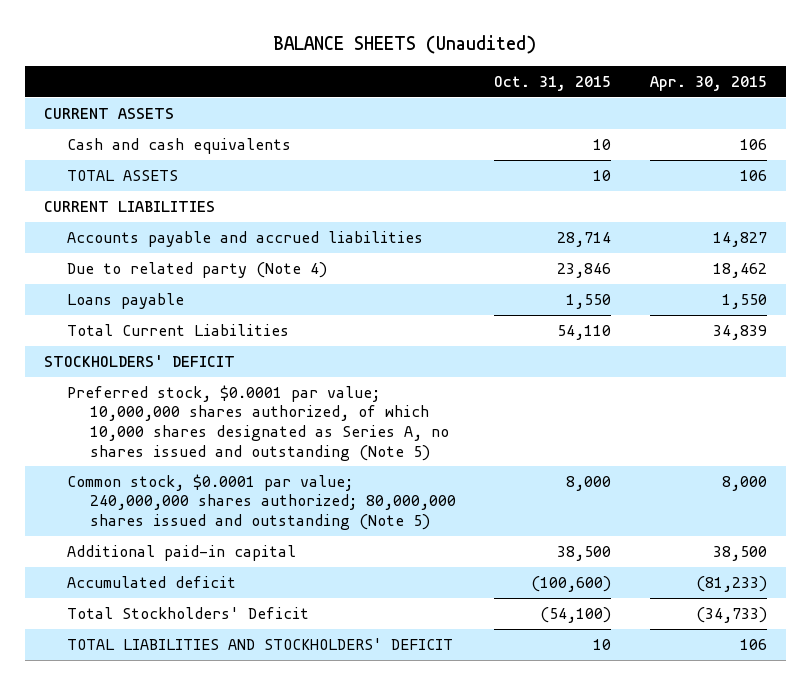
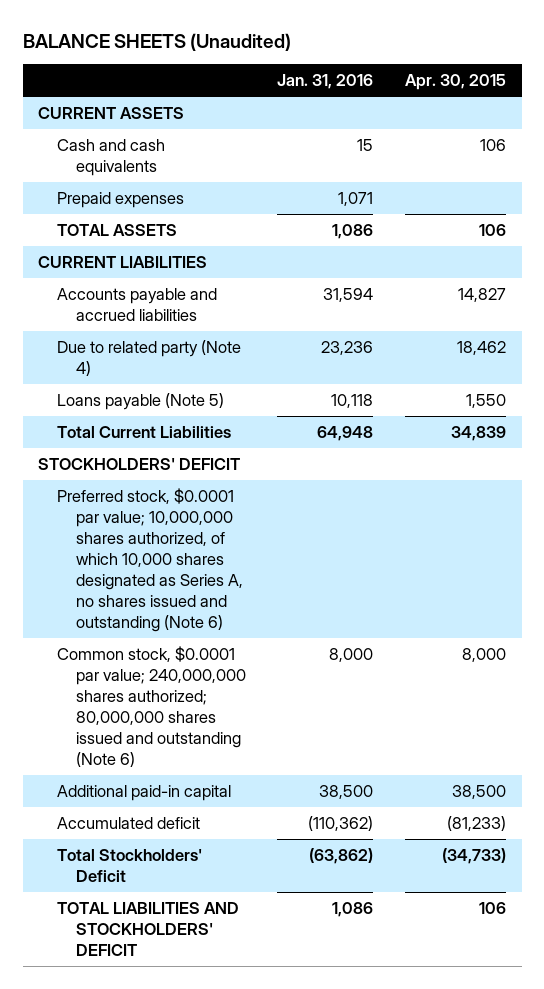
[494,75,612,91] Oct. 31, 2015 -> none
none -> [277,74,374,90] Jan. 31, 2016
none -> [57,191,185,208] Prepaid expenses
[67,292,185,309] Loans payable -> [57,392,225,410] Loans payable (Note 5)
[67,384,450,461] Preferred stock, $0.0001 par value; 10,000,000 shares authorized, of which 10,000 shares designated as Series A, no shares issued and outstanding (Note 5) -> [57,487,244,633] Preferred stock, $0.0001 par value; 10,000,000 shares authorized, of which 10,000 shares designated as Series A, no shares issued and outstanding (Note 6)
[67,473,457,530] Common stock, $0.0001 par value; 240,000,000 shares authorized; 80,000,000 shares issued and outstanding (Note 5) -> [57,645,247,768] Common stock, $0.0001 par value; 240,000,000 shares authorized; 80,000,000 shares issued and outstanding (Note 6)

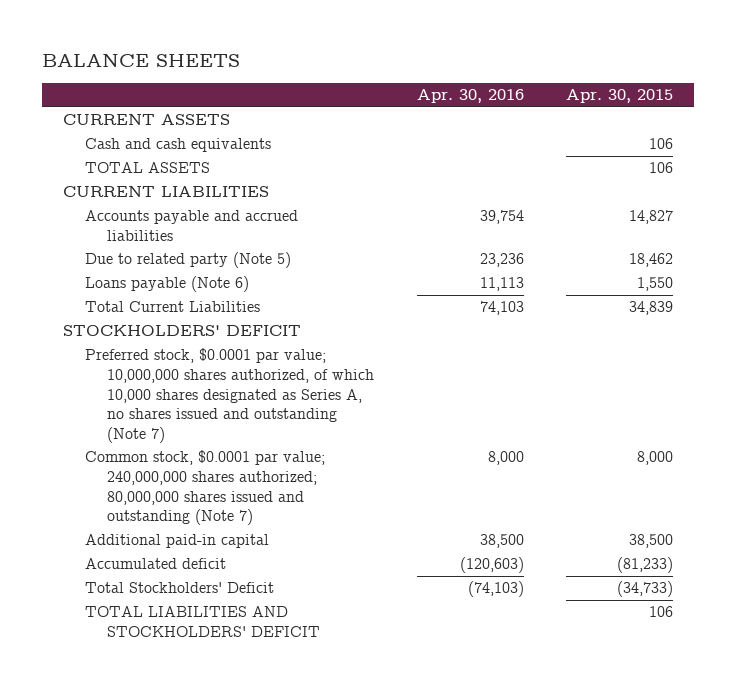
[22,33,291,52] BALANCE SHEETS (Unaudited) -> [42,53,241,67] BALANCE SHEETS
[277,74,374,90] Jan. 31, 2016 -> none
none -> [416,89,524,104] Apr. 30, 2016
[57,191,185,208] Prepaid expenses -> none
[57,339,242,377] Due to related party (Note 4) -> [85,252,292,269] Due to related party (Note 5)
[57,392,225,410] Loans payable (Note 5) -> [85,276,250,293] Loans payable (Note 6)
[57,487,244,633] Preferred stock, $0.0001 par value; 10,000,000 shares authorized, of which 10,000 shares designated as Series A, no shares issued and outstanding (Note 6) -> [85,348,375,443] Preferred stock, $0.0001 par value; 10,000,000 shares authorized, of which 10,000 shares designated as Series A, no shares issued and outstanding (Note 7)
[57,645,247,768] Common stock, $0.0001 par value; 240,000,000 shares authorized; 80,000,000 shares issued and outstanding (Note 6) -> [85,450,326,526] Common stock, $0.0001 par value; 240,000,000 shares authorized; 80,000,000 shares issued and outstanding (Note 7)

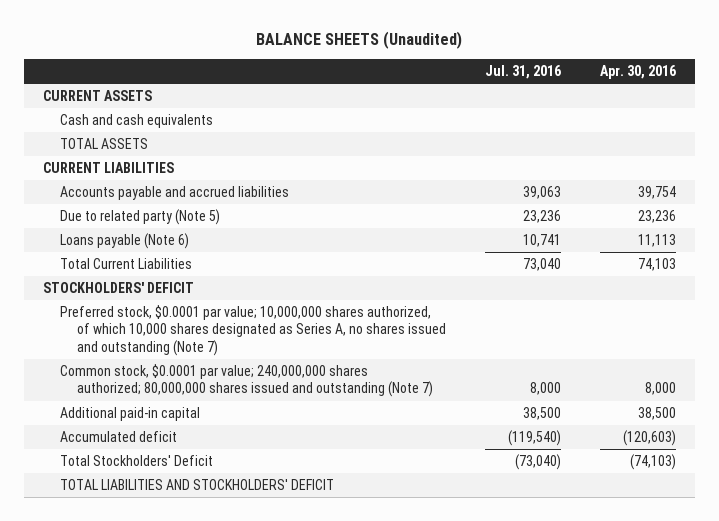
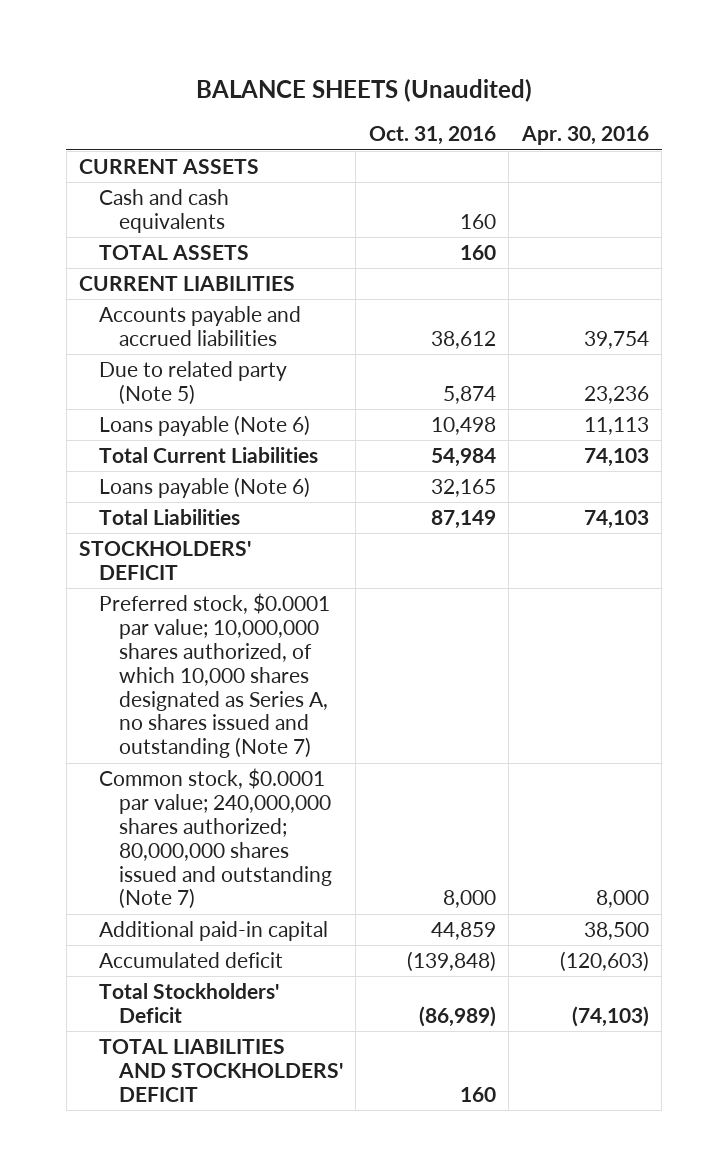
[484,64,561,79] Jul. 31, 2016 -> none
none -> [368,126,496,146] Oct. 31, 2016
none -> [98,477,310,499] Loans payable (Note 6)
none -> [98,509,240,526] Total Liabilities

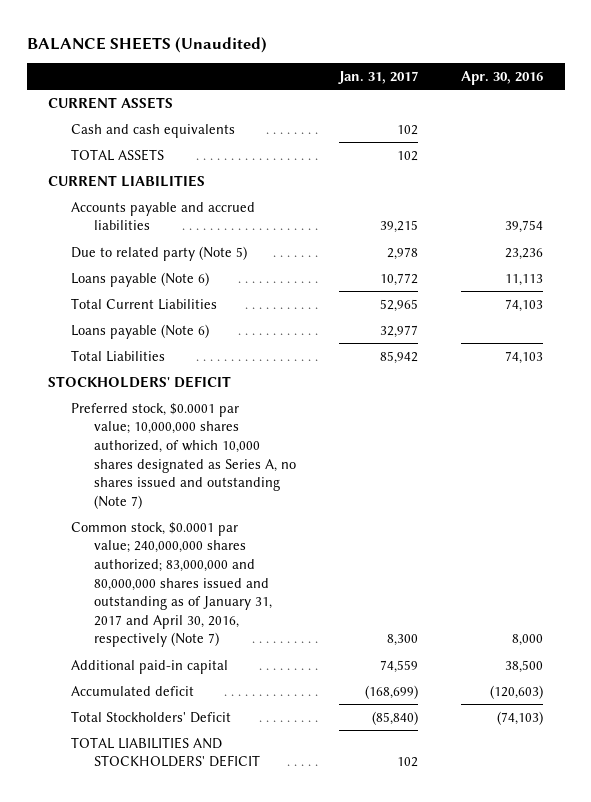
[368,126,496,146] Oct. 31, 2016 -> none
none -> [338,70,419,84] Jan. 31, 2017
[98,768,332,910] Common stock, $0.0001 par value; 240,000,000 shares authorized; 80,000,000 shares issued and outstanding (Note 7) -> [71,521,273,648] Common stock, $0.0001 par value; 240,000,000 shares authorized; 83,000,000 and 80,000,000 shares issued and outstanding as of January 31, 2017 and April 30, 2016, respectively (Note 7)

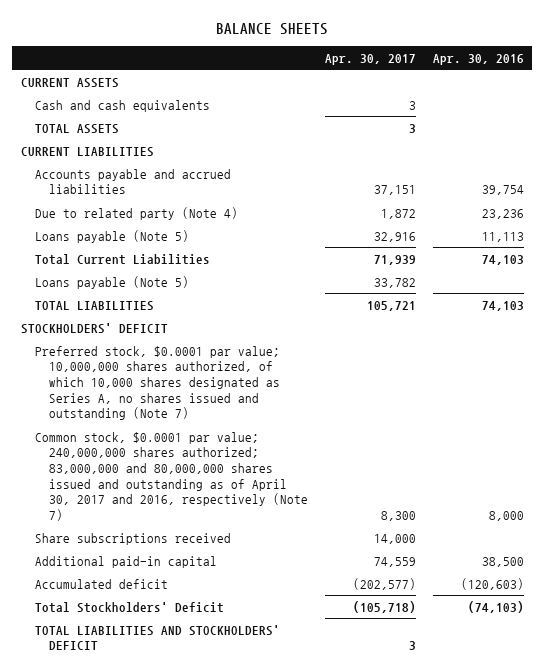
[26,36,267,53] BALANCE SHEETS (Unaudited) -> [216,22,329,35] BALANCE SHEETS
[338,70,419,84] Jan. 31, 2017 -> none
none -> [325,53,417,65] Apr. 30, 2017
[71,245,248,261] Due to related party (Note 5) -> [34,206,238,220] Due to related party (Note 4)
[71,271,210,287] Loans payable (Note 6) -> [34,229,189,243] Loans payable (Note 5)
[71,323,210,339] Loans payable (Note 6) -> [34,275,189,289] Loans payable (Note 5)
[71,349,166,362] Total Liabilities -> [34,300,154,311] TOTAL LIABILITIES
[71,521,273,648] Common stock, $0.0001 par value; 240,000,000 shares authorized; 83,000,000 and 80,000,000 shares issued and outstanding as of January 31, 2017 and April 30, 2016, respectively (Note 7) -> [34,431,309,521] Common stock, $0.0001 par value; 240,000,000 shares authorized; 83,000,000 and 80,000,000 shares issued and outstanding as of April 30, 2017 and 2016, respectively (Note 7)
none -> [34,532,231,545] Share subscriptions received

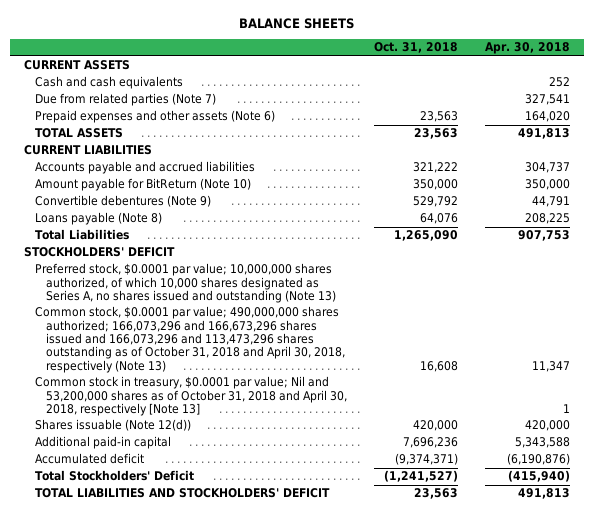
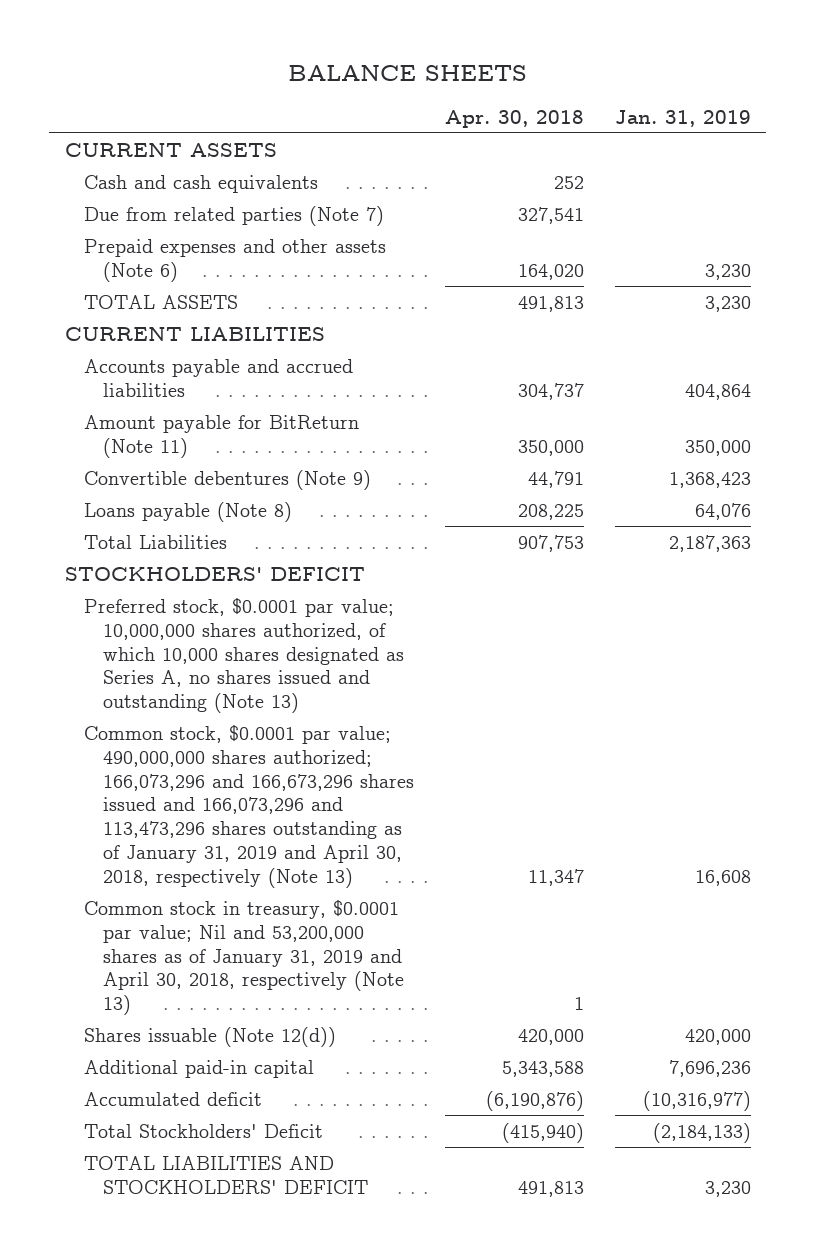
[374,42,459,54] Oct. 31, 2018 -> none
none -> [614,109,751,127] Jan. 31, 2019
[34,178,251,192] Amount payable for BitReturn (Note 10) -> [83,414,359,458] Amount payable for BitReturn (Note 11)
[34,306,345,373] Common stock, $0.0001 par value; 490,000,000 shares authorized; 166,073,296 and 166,673,296 shares issued and 166,073,296 and 113,473,296 shares outstanding as of October 31, 2018 and April 30, 2018, respectively (Note 13) -> [83,724,414,888] Common stock, $0.0001 par value; 490,000,000 shares authorized; 166,073,296 and 166,673,296 shares issued and 166,073,296 and 113,473,296 shares outstanding as of January 31, 2019 and April 30, 2018, respectively (Note 13)
[34,376,347,417] Common stock in treasury, $0.0001 par value; Nil and 53,200,000 shares as of October 31, 2018 and April 30, 2018, respectively [Note 13] -> [83,899,404,1016] Common stock in treasury, $0.0001 par value; Nil and 53,200,000 shares as of January 31, 2019 and April 30, 2018, respectively (Note 13)

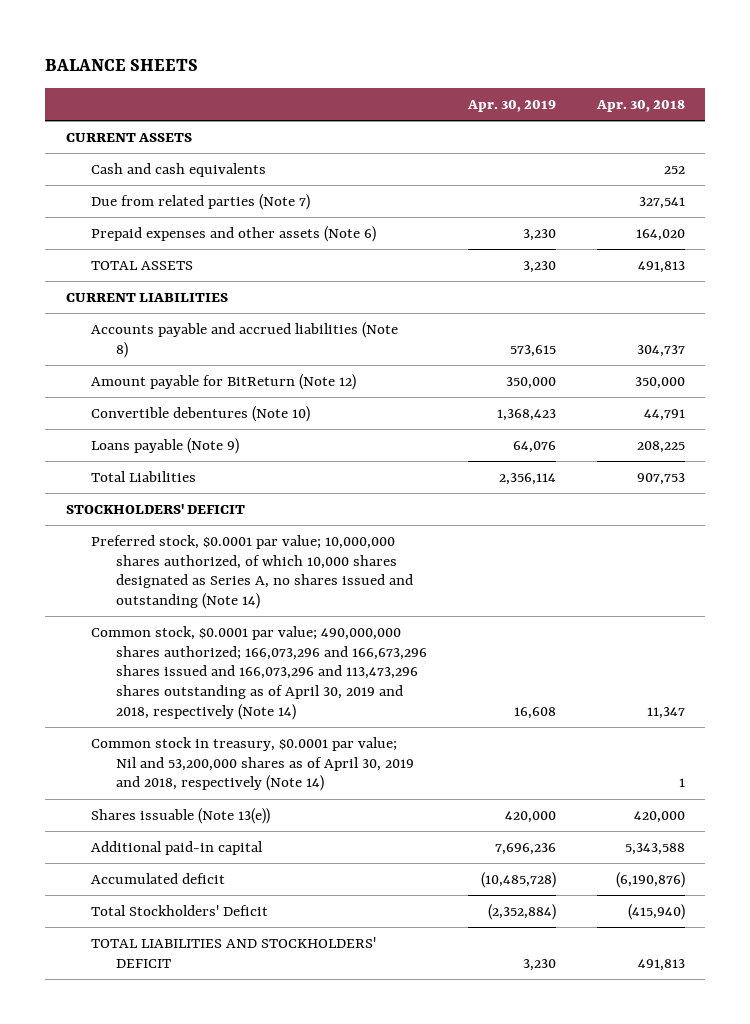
[614,109,751,127] Jan. 31, 2019 -> none
none -> [466,100,556,113] Apr. 30, 2019
[83,358,353,397] Accounts payable and accrued liabilities -> [90,321,398,358] Accounts payable and accrued liabilities (Note 8)
[83,414,359,458] Amount payable for BitReturn (Note 11) -> [90,373,356,390] Amount payable for BitReturn (Note 12)
[83,469,371,490] Convertible debentures (Note 9) -> [90,405,310,422] Convertible debentures (Note 10)
[83,501,292,522] Loans payable (Note 8) -> [90,437,239,454] Loans payable (Note 9)
[83,1026,336,1047] Shares issuable (Note 12(d)) -> none
[83,597,404,714] Preferred stock, $0.0001 par value; 10,000,000 shares authorized, of which 10,000 shares designated as Series A, no shares issued and outstanding (Note 13) -> [90,534,413,610] Preferred stock, $0.0001 par value; 10,000,000 shares authorized, of which 10,000 shares designated as Series A, no shares issued and outstanding (Note 14)
[83,724,414,888] Common stock, $0.0001 par value; 490,000,000 shares authorized; 166,073,296 and 166,673,296 shares issued and 166,073,296 and 113,473,296 shares outstanding as of January 31, 2019 and April 30, 2018, respectively (Note 13) -> [90,625,427,720] Common stock, $0.0001 par value; 490,000,000 shares authorized; 166,073,296 and 166,673,296 shares issued and 166,073,296 and 113,473,296 shares outstanding as of April 30, 2019 and 2018, respectively (Note 14)
[83,899,404,1016] Common stock in treasury, $0.0001 par value; Nil and 53,200,000 shares as of January 31, 2019 and April 30, 2018, respectively (Note 13) -> [90,736,414,792] Common stock in treasury, $0.0001 par value; Nil and 53,200,000 shares as of April 30, 2019 and 2018, respectively (Note 14)
none -> [90,807,270,824] Shares issuable (Note 13(e))

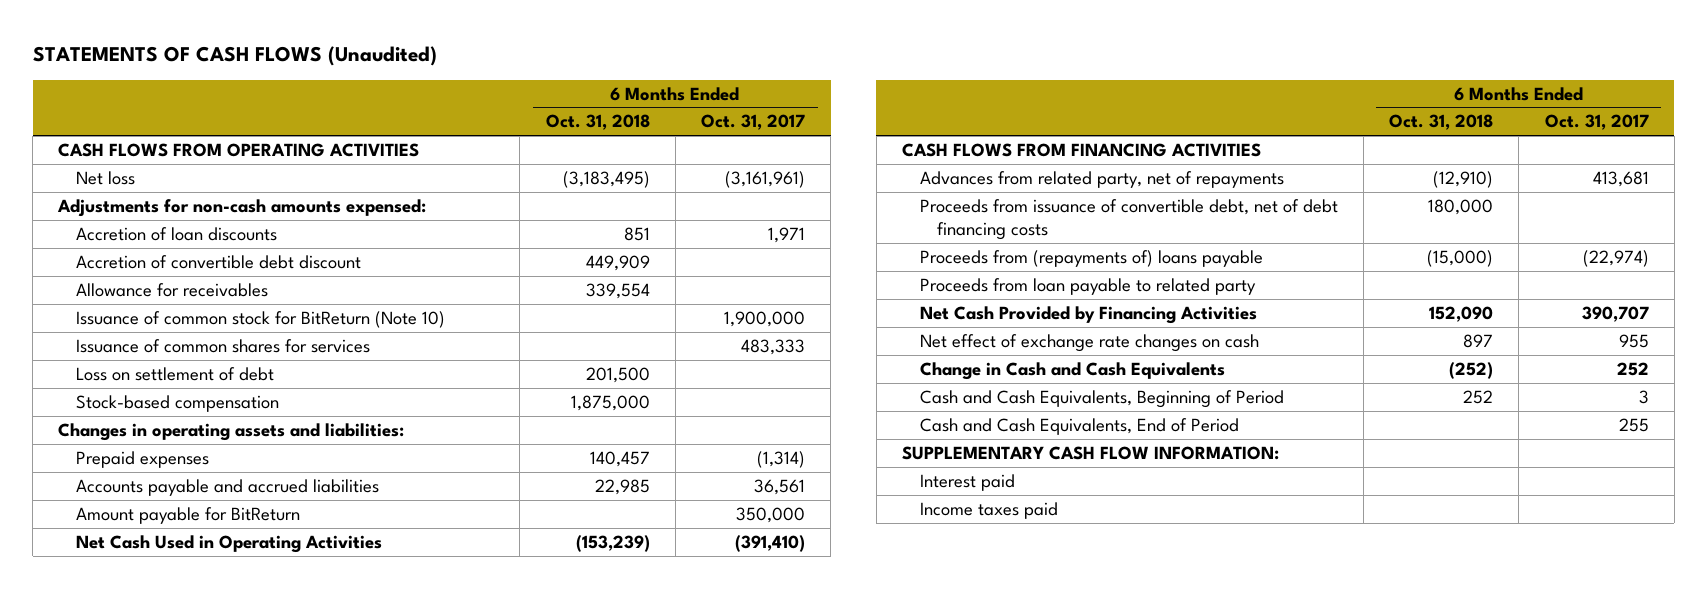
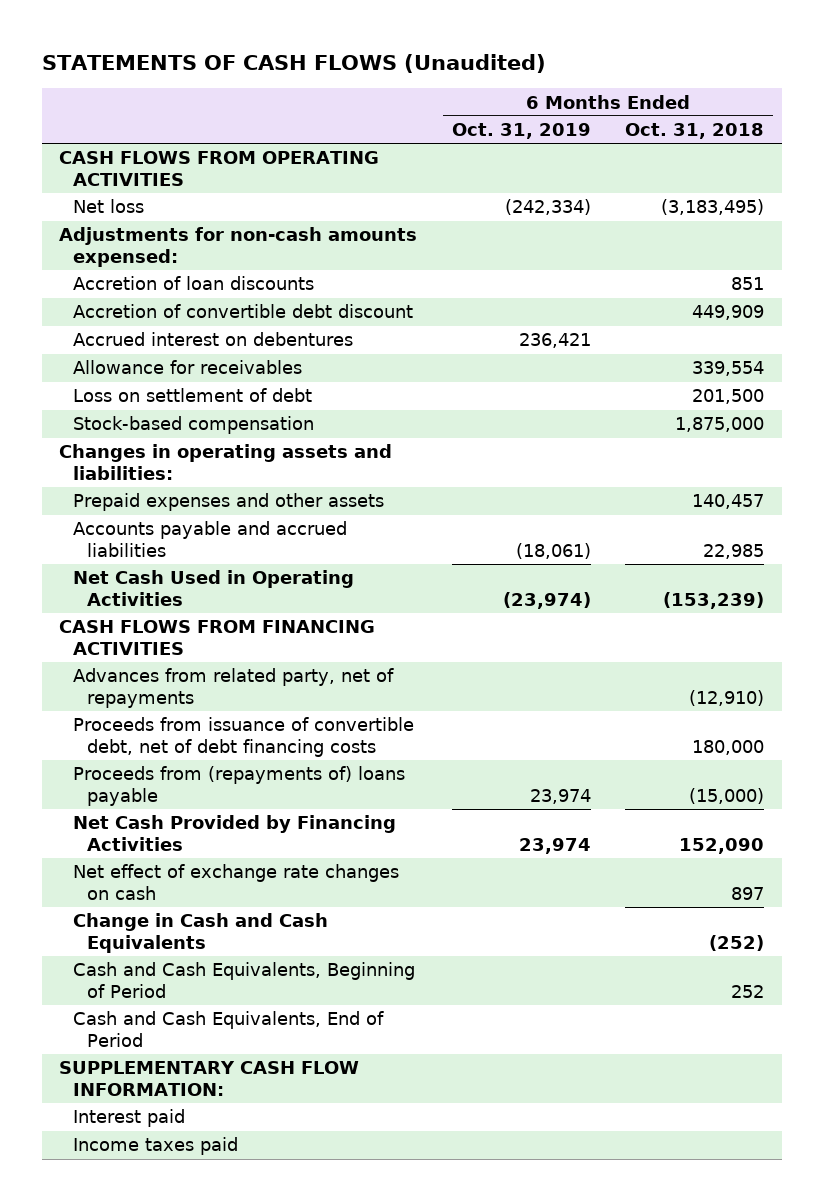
[700,114,805,131] Oct. 31, 2017 -> none
none -> [451,123,591,140] Oct. 31, 2019
none -> [72,332,353,347] Accrued interest on debentures
[76,311,446,329] Issuance of common stock for BitReturn (Note 10) -> none
[76,339,371,354] Issuance of common shares for services -> none
[76,451,210,469] Prepaid expenses -> [72,493,384,512] Prepaid expenses and other assets
[76,507,301,525] Amount payable for BitReturn -> none
[919,278,1256,296] Proceeds from loan payable to related party -> none

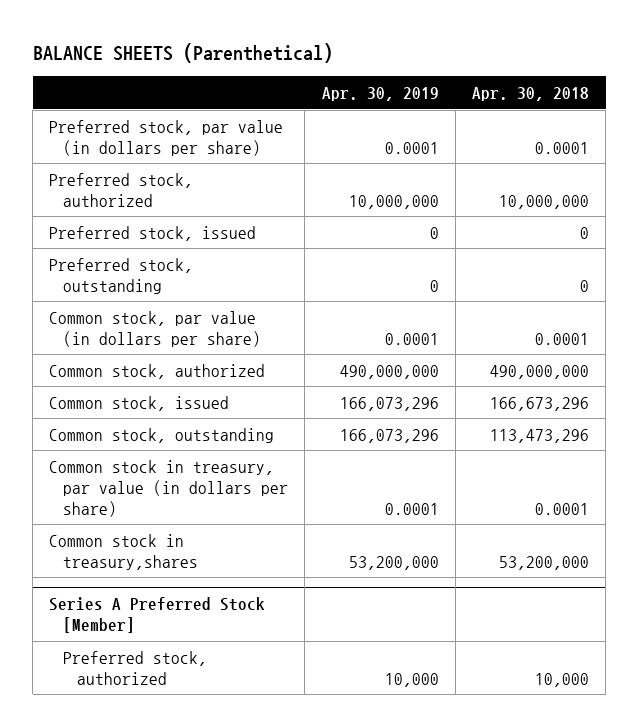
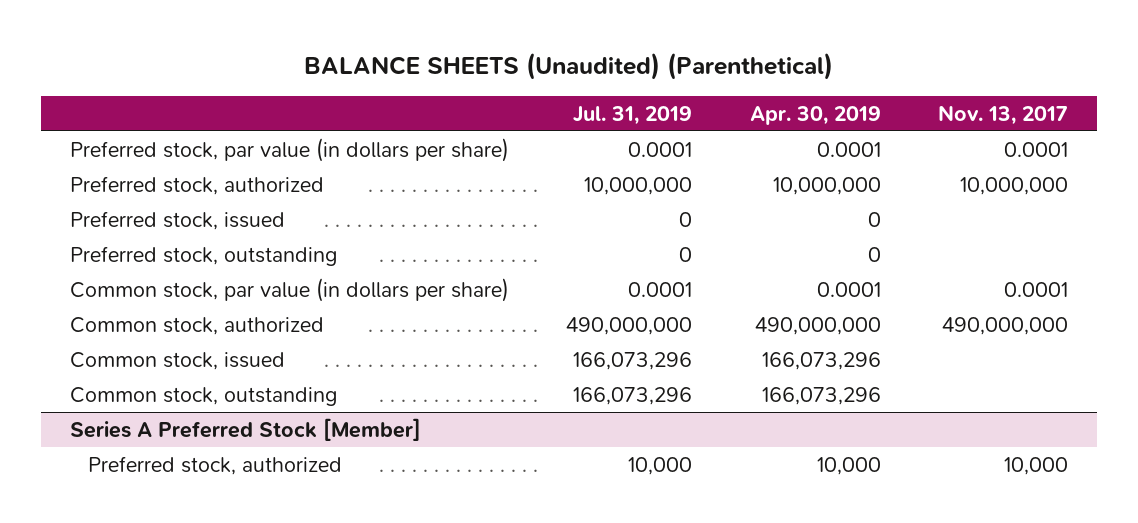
[32,43,333,64] BALANCE SHEETS (Parenthetical) -> [303,52,833,81] BALANCE SHEETS (Unaudited) (Parenthetical)
[472,87,590,102] Apr. 30, 2018 -> none
none -> [573,105,693,125] Jul. 31, 2019
none -> [938,104,1069,125] Nov. 13, 2017
[49,459,289,517] Common stock in treasury, par value (in dollars per share) -> none
[49,533,199,570] Common stock in treasury,shares -> none

